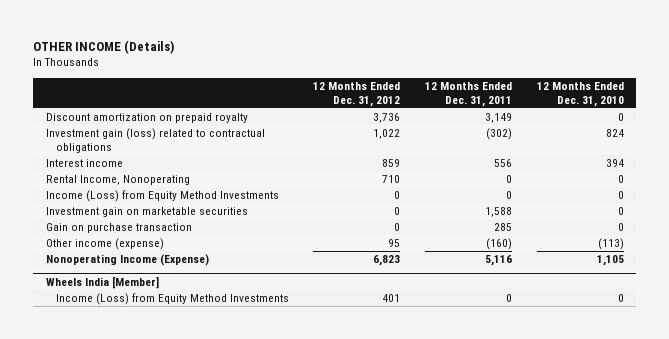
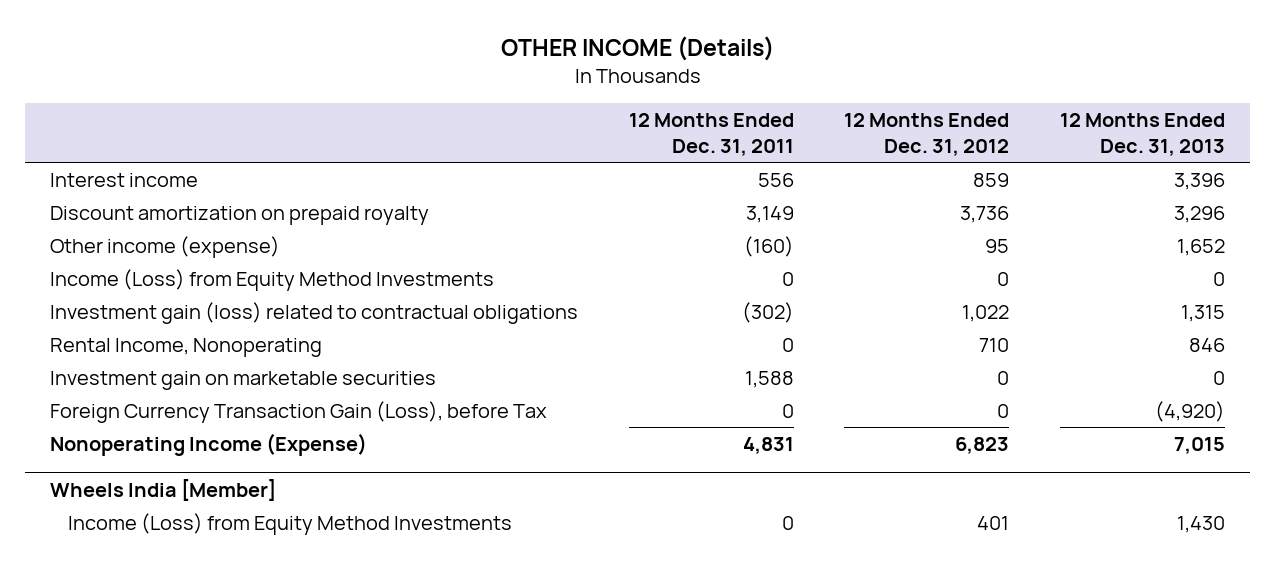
[536,81,624,107] 12 Months Ended Dec. 31, 2010 -> none
none -> [1059,112,1225,156] 12 Months Ended Dec. 31, 2013
[45,159,123,168] Interest income -> [50,172,199,187] Interest income
[45,238,164,251] Other income (expense) -> [50,235,281,258] Other income (expense)
[45,190,279,203] Income (Loss) from Equity Method Investments -> [50,268,495,291] Income (Loss) from Equity Method Investments
[45,223,192,234] Gain on purchase transaction -> none
none -> [50,400,548,423] Foreign Currency Transaction Gain (Loss), before Tax
[485,255,513,267] 5,116 -> [742,436,794,454] 4,831

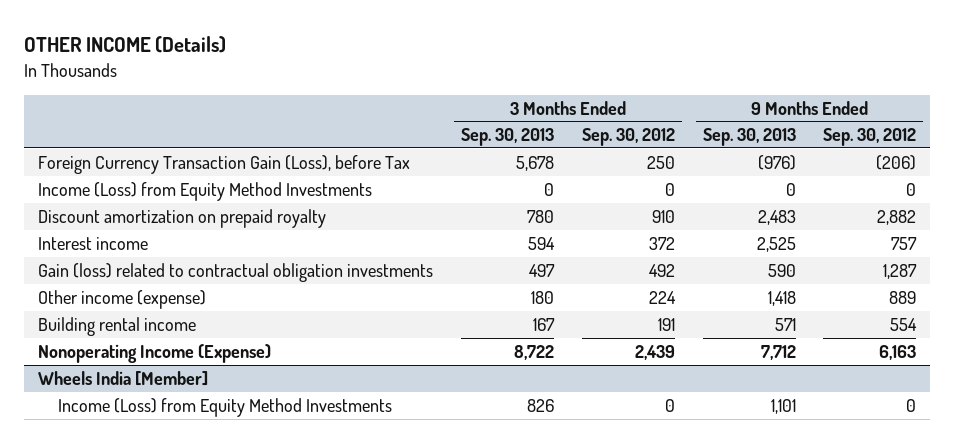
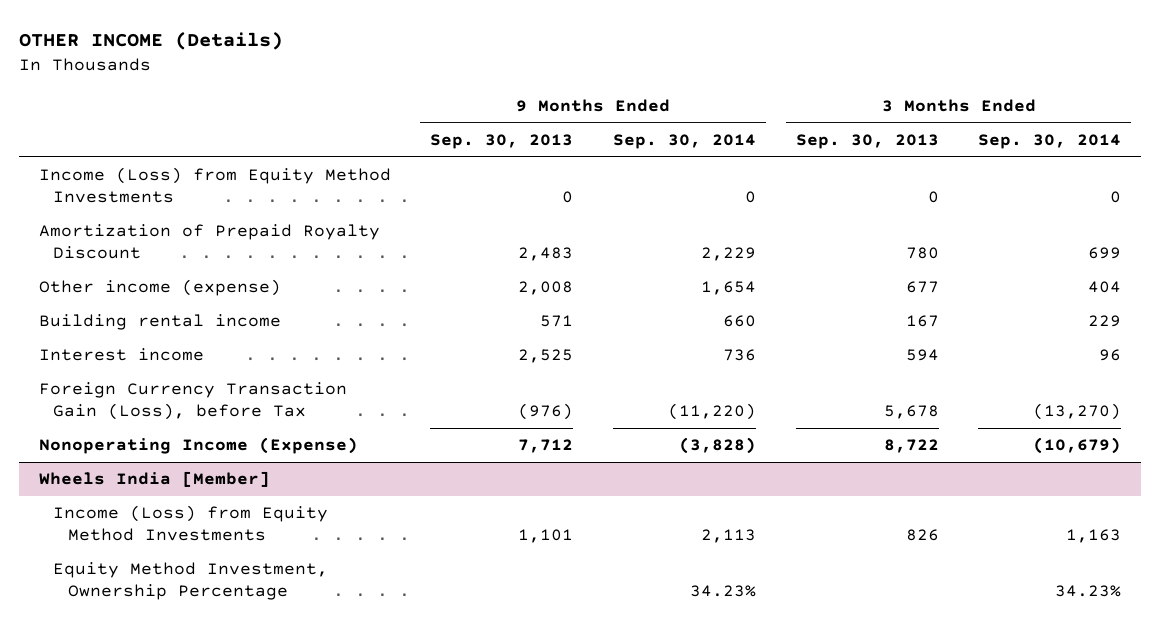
[581,128,675,147] Sep. 30, 2012 -> none
[823,128,917,147] Sep. 30, 2012 -> none
none -> [612,133,756,149] Sep. 30, 2014
none -> [978,133,1122,149] Sep. 30, 2014
[38,262,434,282] Gain (loss) related to contractual obligation investments -> none
[38,208,327,228] Discount amortization on prepaid royalty -> [38,224,380,260] Amortization of Prepaid Royalty Discount
[531,290,555,304] 180 -> [905,281,939,294] 677
[767,290,796,306] 1,418 -> [518,281,574,296] 2,008
[38,236,149,250] Interest income -> [38,348,204,362] Interest income
[38,154,411,174] Foreign Currency Transaction Gain (Loss), before Tax -> [38,382,347,421] Foreign Currency Transaction Gain (Loss), before Tax
none -> [53,562,329,601] Equity Method Investment, Ownership Percentage

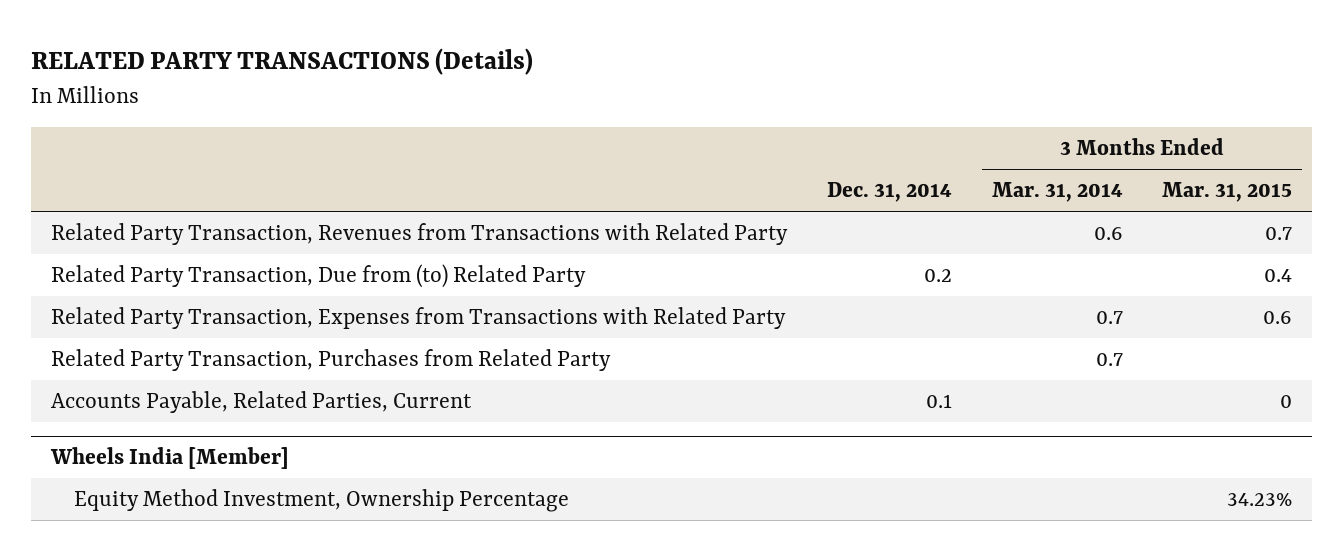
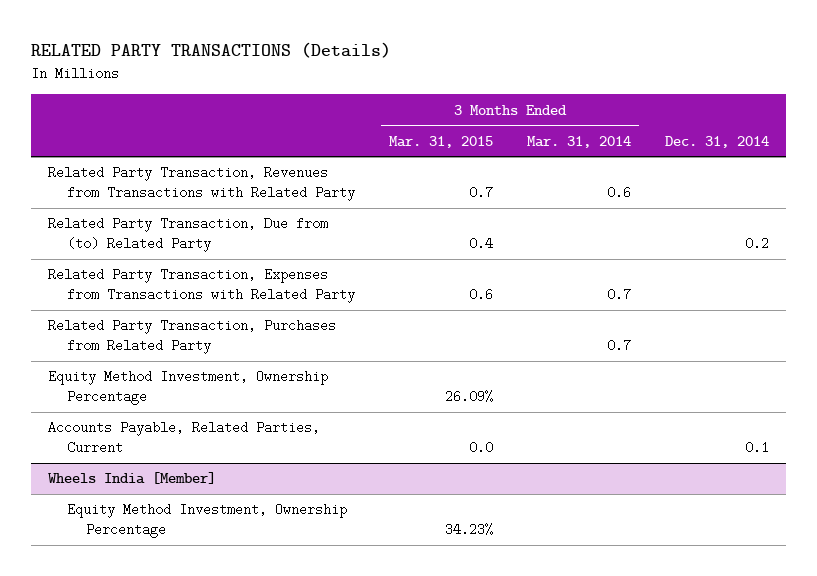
none -> [48,370,329,406] Equity Method Investment, Ownership Percentage
[1280,395,1293,409] 0 -> [469,441,494,455] 0.0

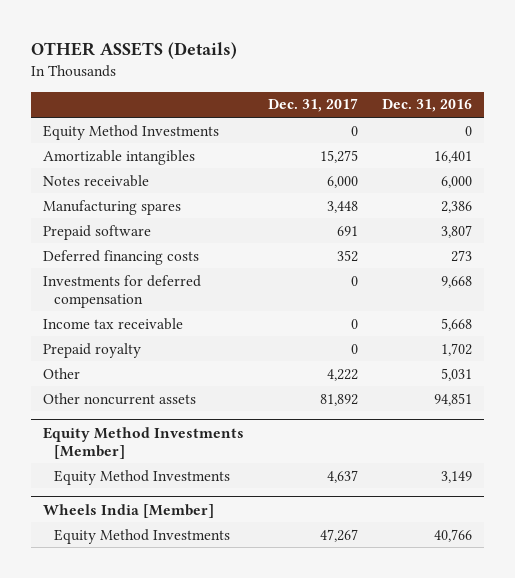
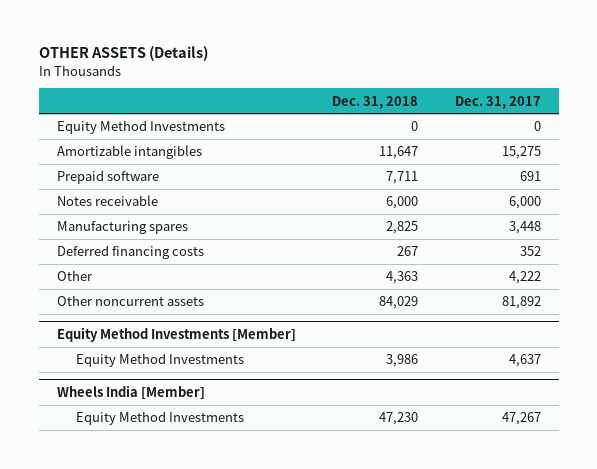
[381,99,472,113] Dec. 31, 2016 -> none
none -> [332,95,419,109] Dec. 31, 2018
[43,224,152,240] Prepaid software -> [56,170,159,185] Prepaid software
[43,274,202,308] Investments for deferred compensation -> none
[43,317,184,330] Income tax receivable -> none
[43,342,142,358] Prepaid royalty -> none

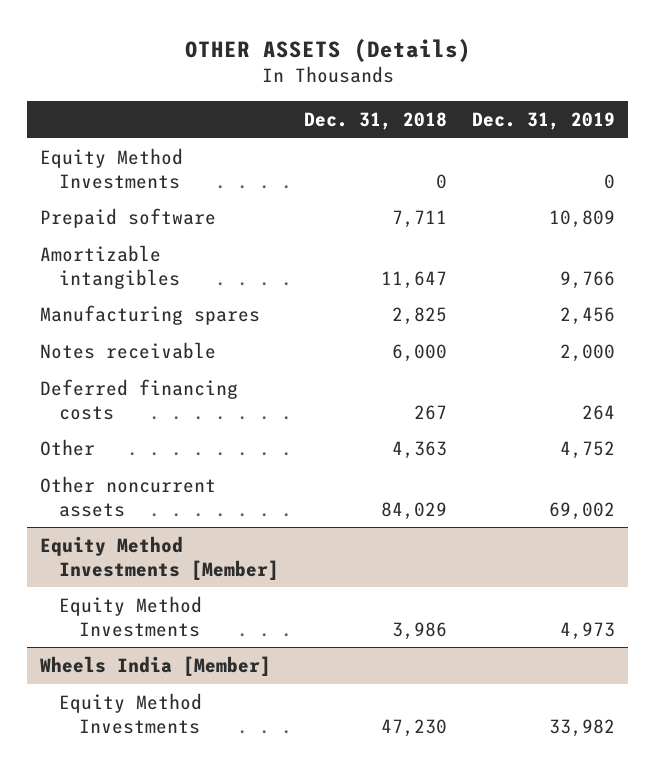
[454,95,541,109] Dec. 31, 2017 -> none
none -> [472,112,616,131] Dec. 31, 2019
[56,145,202,160] Amortizable intangibles -> [39,244,181,289] Amortizable intangibles
[56,195,158,207] Notes receivable -> [39,341,216,359] Notes receivable

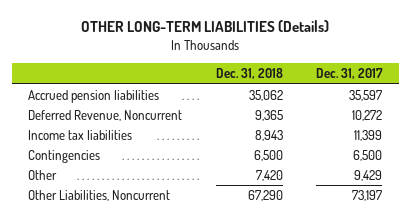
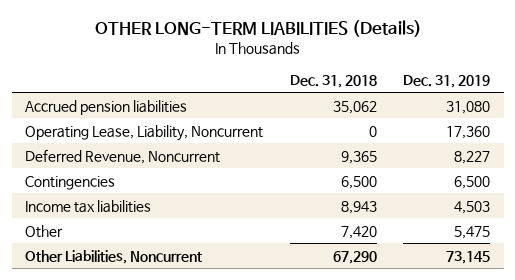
[316,68,384,80] Dec. 31, 2017 -> none
none -> [403,74,491,88] Dec. 31, 2019
none -> [24,124,263,141] Operating Lease, Liability, Noncurrent
[28,129,133,140] Income tax liabilities -> [24,199,151,213] Income tax liabilities

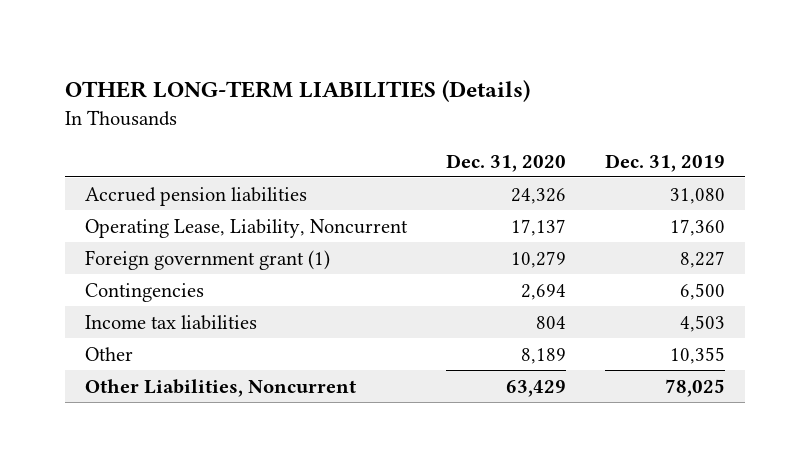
[289,74,377,88] Dec. 31, 2018 -> none
none -> [446,153,567,172] Dec. 31, 2020
[24,148,220,164] Deferred Revenue, Noncurrent -> [84,249,330,270] Foreign government grant (1)
[454,225,491,239] 5,475 -> [670,346,726,364] 10,355
[446,250,491,264] 73,145 -> [665,378,726,397] 78,025

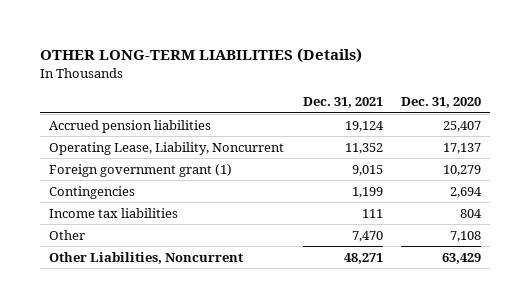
[605,153,726,172] Dec. 31, 2019 -> none
none -> [302,97,383,109] Dec. 31, 2021
[511,187,567,204] 24,326 -> [442,120,481,132] 25,407
[521,347,567,364] 8,189 -> [449,230,481,242] 7,108

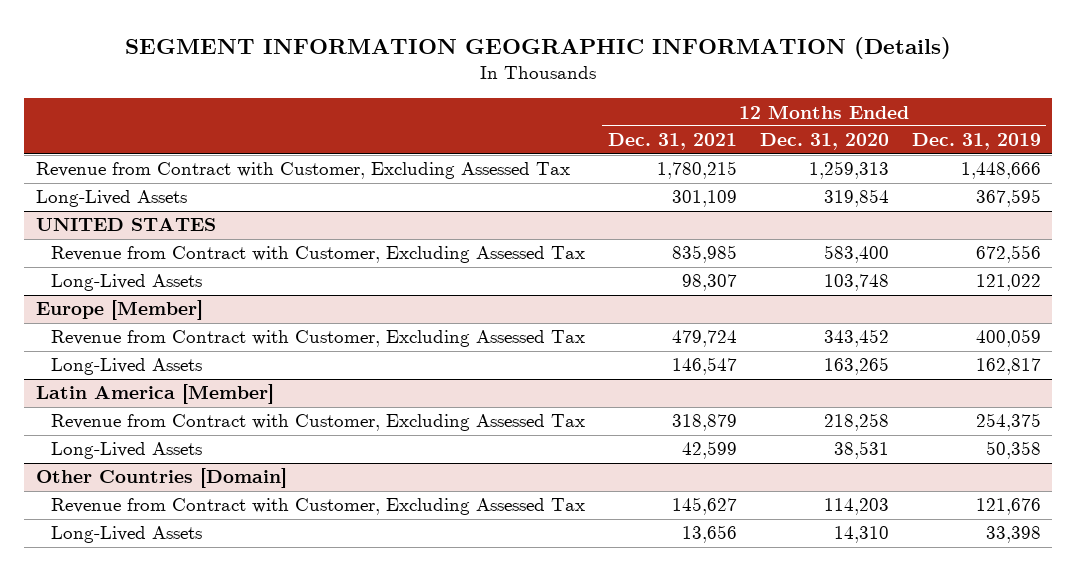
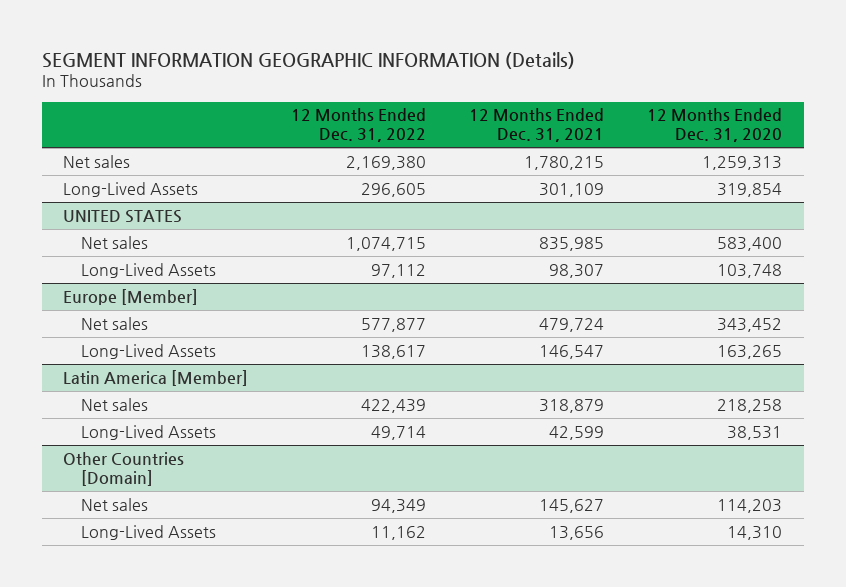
[911,133,1041,151] Dec. 31, 2019 -> none
none -> [291,108,427,143] 12 Months Ended Dec. 31, 2022
[35,162,570,180] Revenue from Contract with Customer, Excluding Assessed Tax -> [63,154,131,168] Net sales
[50,246,585,264] Revenue from Contract with Customer, Excluding Assessed Tax -> [80,235,148,249] Net sales
[50,330,585,348] Revenue from Contract with Customer, Excluding Assessed Tax -> [80,316,148,330] Net sales
[50,414,585,432] Revenue from Contract with Customer, Excluding Assessed Tax -> [80,397,148,411] Net sales
[50,498,585,516] Revenue from Contract with Customer, Excluding Assessed Tax -> [80,497,148,511] Net sales

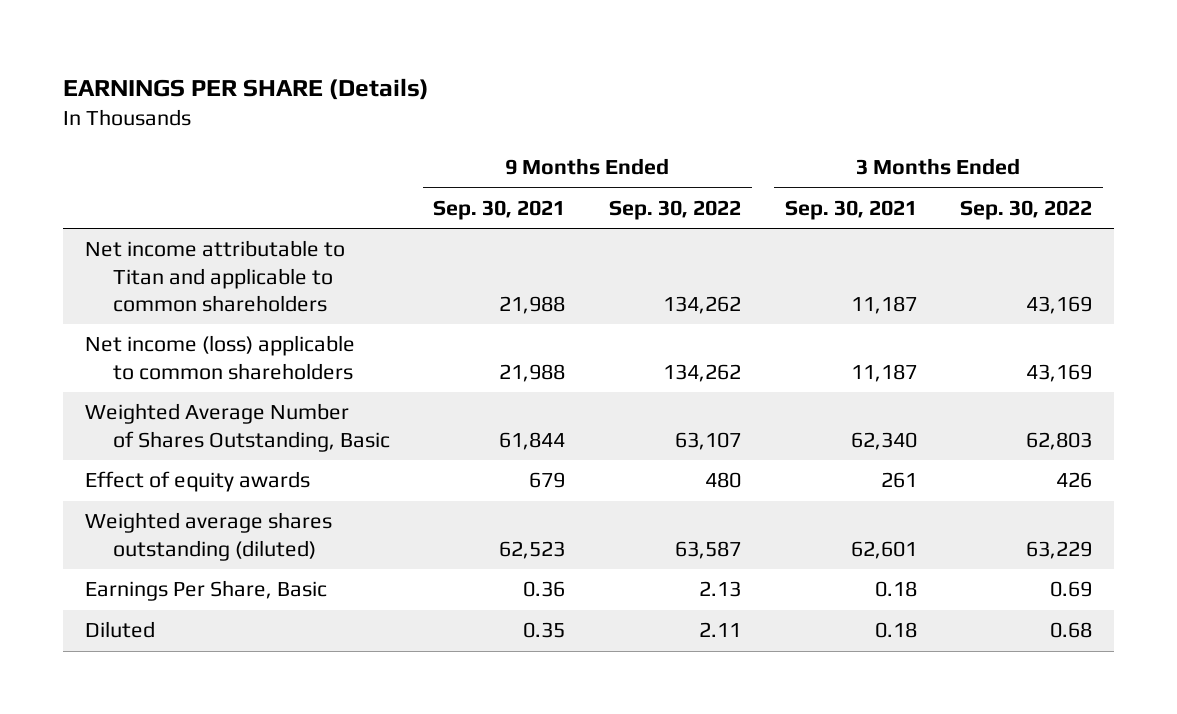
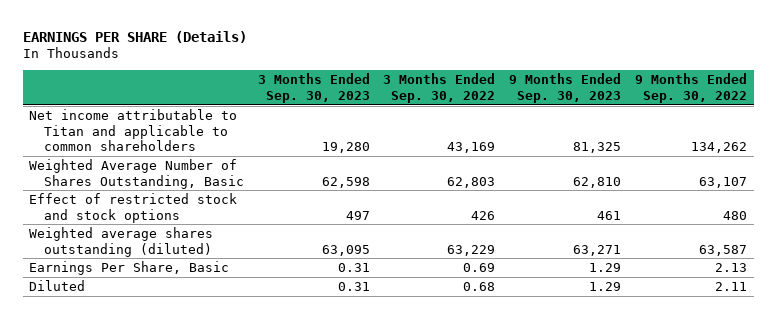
[433,199,566,220] Sep. 30, 2021 -> none
[784,199,917,220] Sep. 30, 2021 -> none
none -> [257,73,370,104] 3 Months Ended Sep. 30, 2023
none -> [508,73,621,104] 9 Months Ended Sep. 30, 2023
[85,335,356,380] Net income (loss) applicable to common shareholders -> none
[85,471,311,493] Effect of equity awards -> [29,192,238,223] Effect of restricted stock and stock options

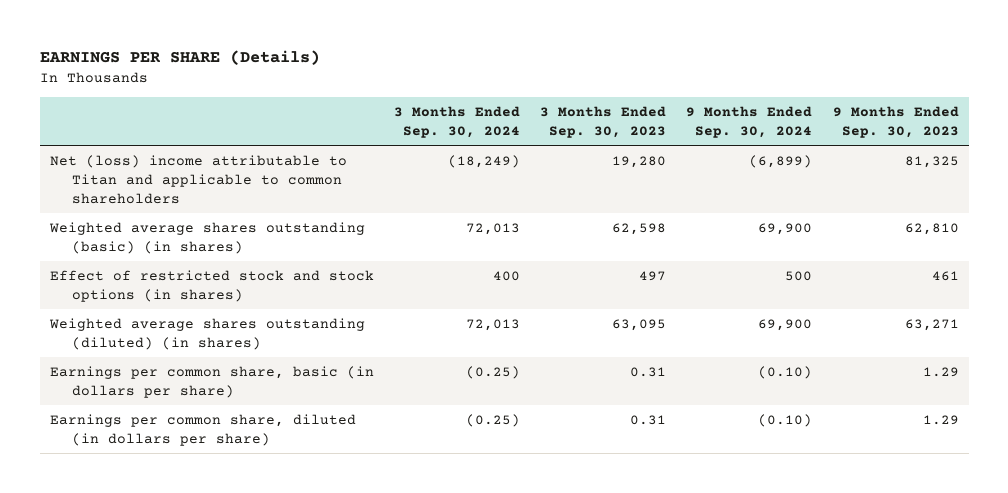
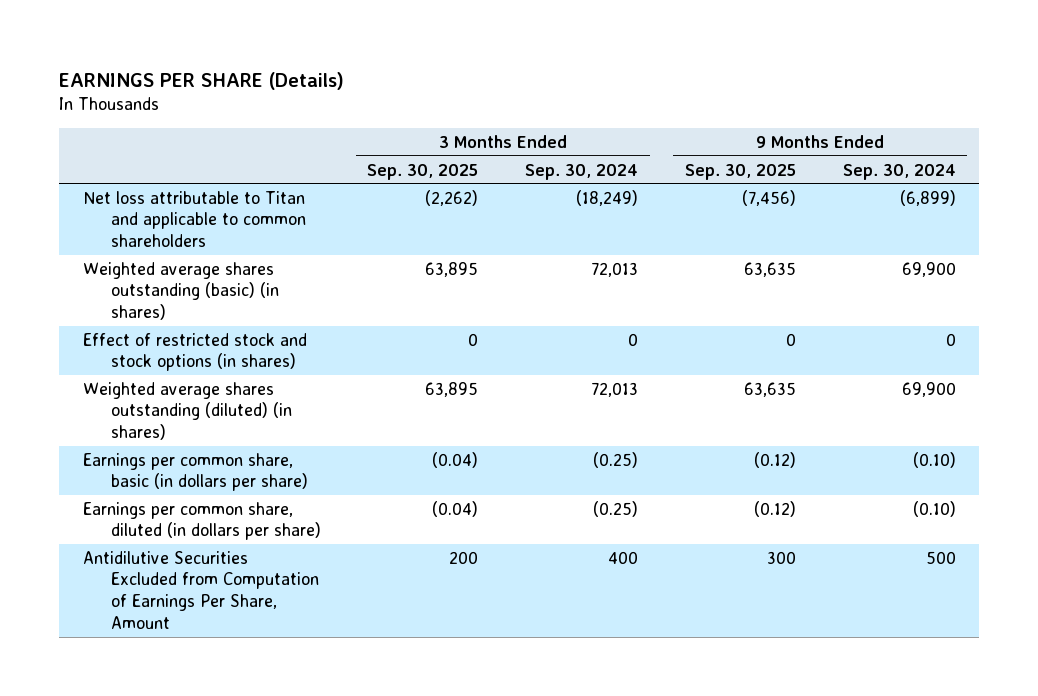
[540,106,667,138] 3 Months Ended Sep. 30, 2023 -> none
[832,106,959,138] 9 Months Ended Sep. 30, 2023 -> none
none -> [367,163,479,180] Sep. 30, 2025
none -> [684,163,796,180] Sep. 30, 2025
[49,154,347,204] Net (loss) income attributable to Titan and applicable to common shareholders -> [82,190,306,248] Net loss attributable to Titan and applicable to common shareholders
[492,270,520,281] 400 -> [628,332,639,346] 0
[785,270,813,281] 500 -> [945,332,956,346] 0
none -> [82,550,319,629] Antidilutive Securities Excluded from Computation of Earnings Per Share, Amount

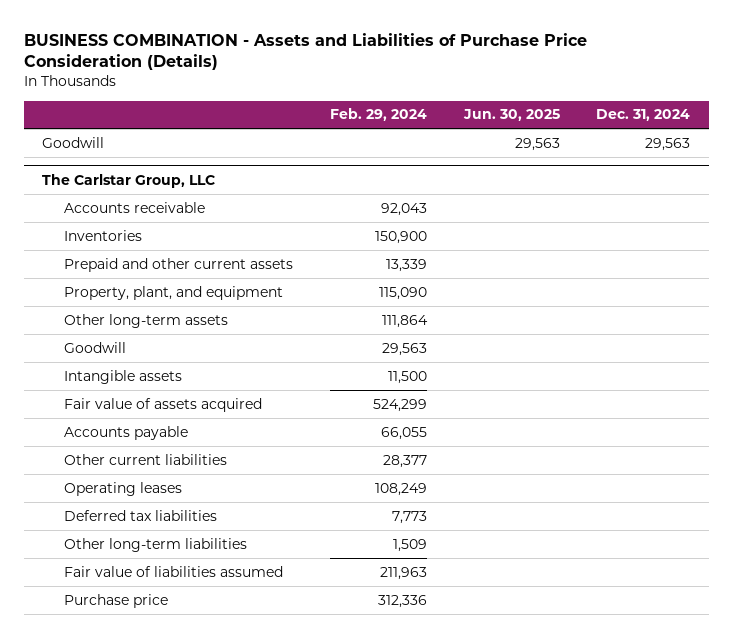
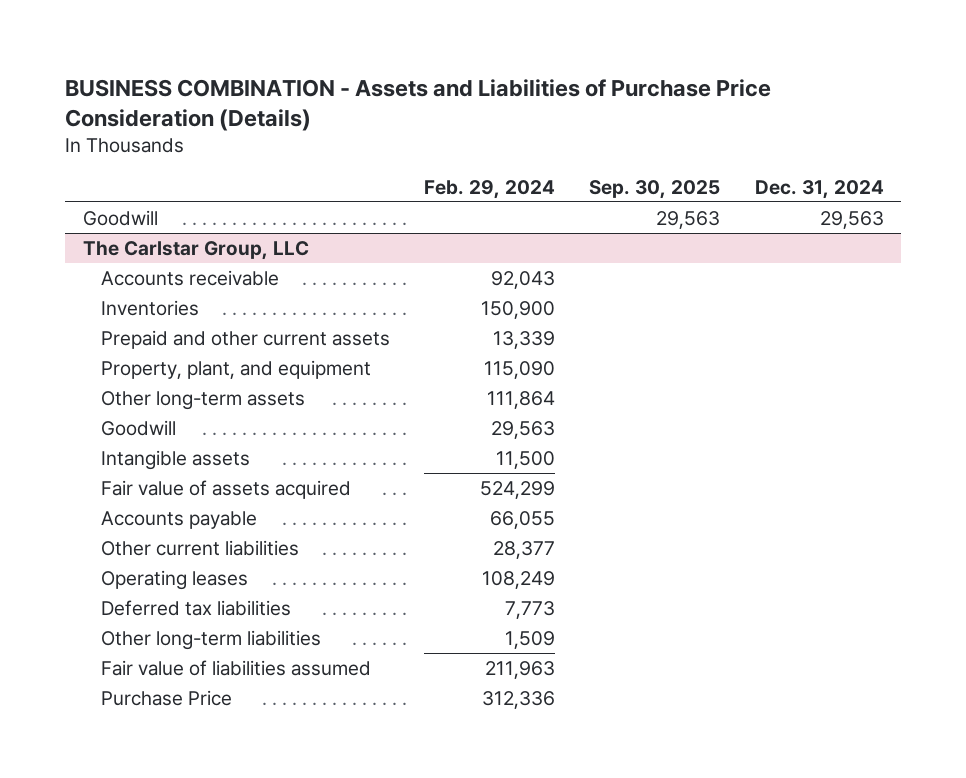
[462,109,560,122] Jun. 30, 2025 -> none
none -> [589,179,721,199] Sep. 30, 2025
[64,593,169,608] Purchase price -> [100,689,232,706] Purchase Price

